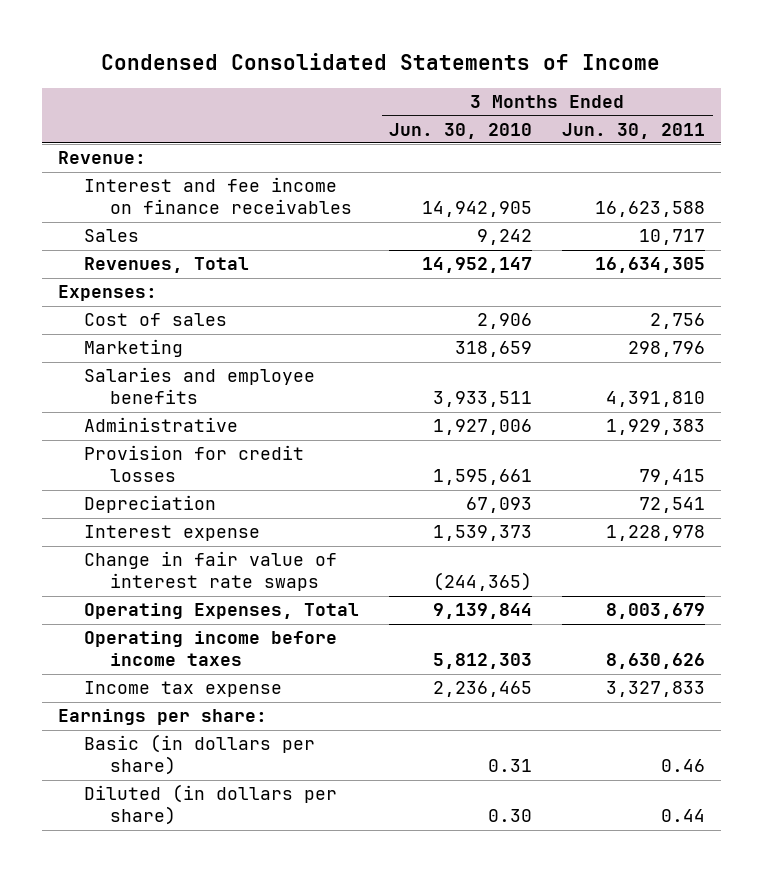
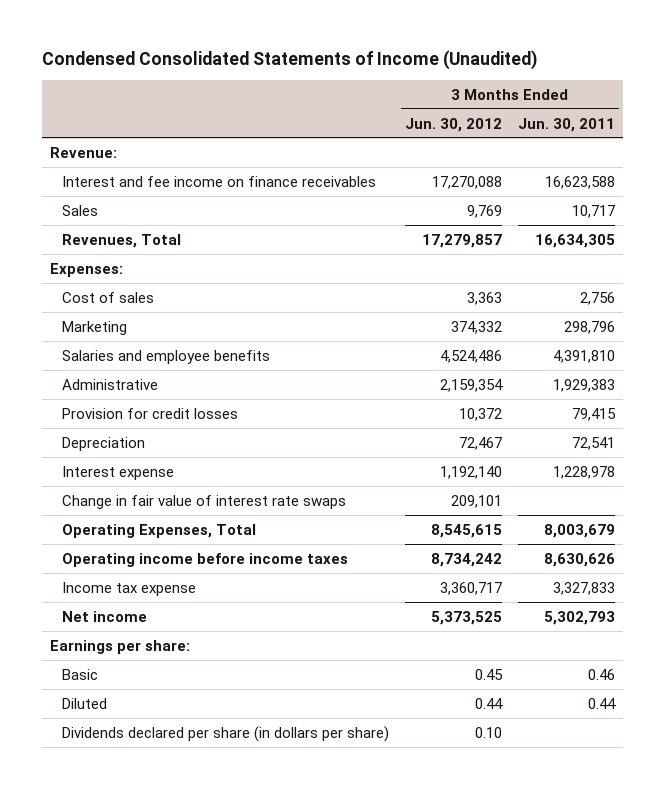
[101,52,661,70] Condensed Consolidated Statements of Income -> [41,50,537,71] Condensed Consolidated Statements of Income (Unaudited)
[389,122,533,139] Jun. 30, 2010 -> none
none -> [404,117,502,132] Jun. 30, 2012
none -> [61,610,147,622] Net income
[83,734,315,776] Basic (in dollars per share) -> [61,668,98,680] Basic
[83,784,337,826] Diluted (in dollars per share) -> [61,697,107,709] Diluted
none -> [61,725,389,742] Dividends declared per share (in dollars per share)

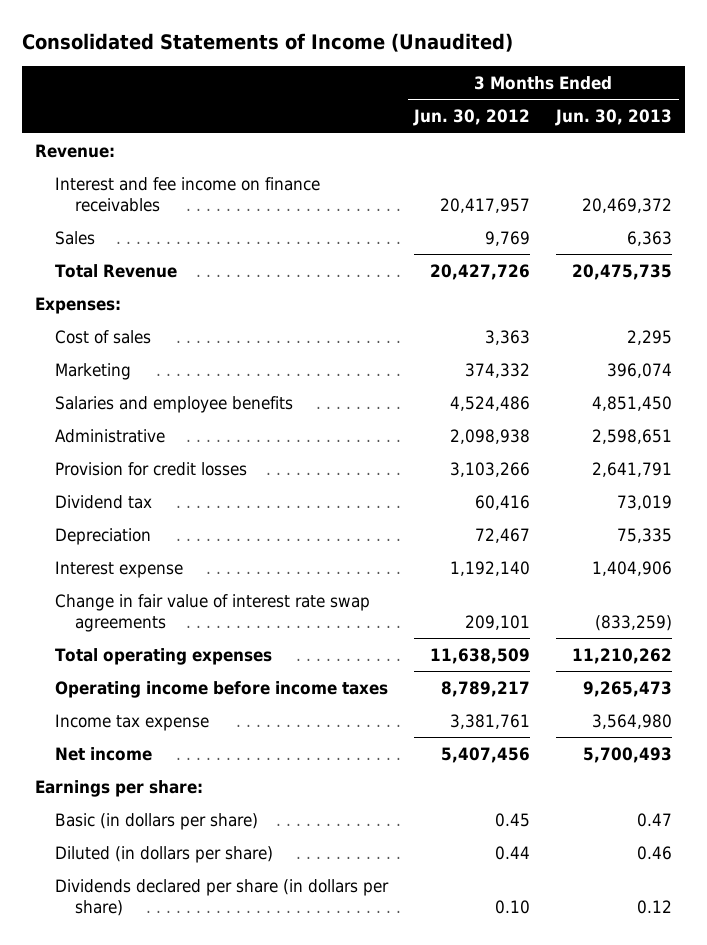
[41,50,537,71] Condensed Consolidated Statements of Income (Unaudited) -> [21,32,513,52] Consolidated Statements of Income (Unaudited)
[517,117,615,132] Jun. 30, 2011 -> none
none -> [555,109,673,127] Jun. 30, 2013
[431,175,502,189] 17,270,088 -> [440,197,531,213] 20,417,957
[61,233,181,248] Revenues, Total -> [54,264,177,279] Total Revenue
[421,233,502,248] 17,279,857 -> [430,264,531,281] 20,427,726
[439,378,503,392] 2,159,354 -> [450,429,531,445] 2,098,938
[458,407,502,421] 10,372 -> [450,462,531,478] 3,103,266
none -> [54,495,152,510] Dividend tax
[61,494,346,509] Change in fair value of interest rate swaps -> [54,594,370,632] Change in fair value of interest rate swap agreements
[61,523,256,538] Operating Expenses, Total -> [54,648,272,666] Total operating expenses
[430,523,502,538] 8,545,615 -> [430,648,531,665] 11,638,509
[430,552,502,567] 8,734,242 -> [441,681,531,698] 8,789,217
[439,581,502,595] 3,360,717 -> [450,714,531,730] 3,381,761
[430,610,502,625] 5,373,525 -> [441,747,531,764] 5,407,456
[61,668,98,680] Basic -> [54,813,258,831] Basic (in dollars per share)
[61,697,107,709] Diluted -> [54,846,273,864] Diluted (in dollars per share)

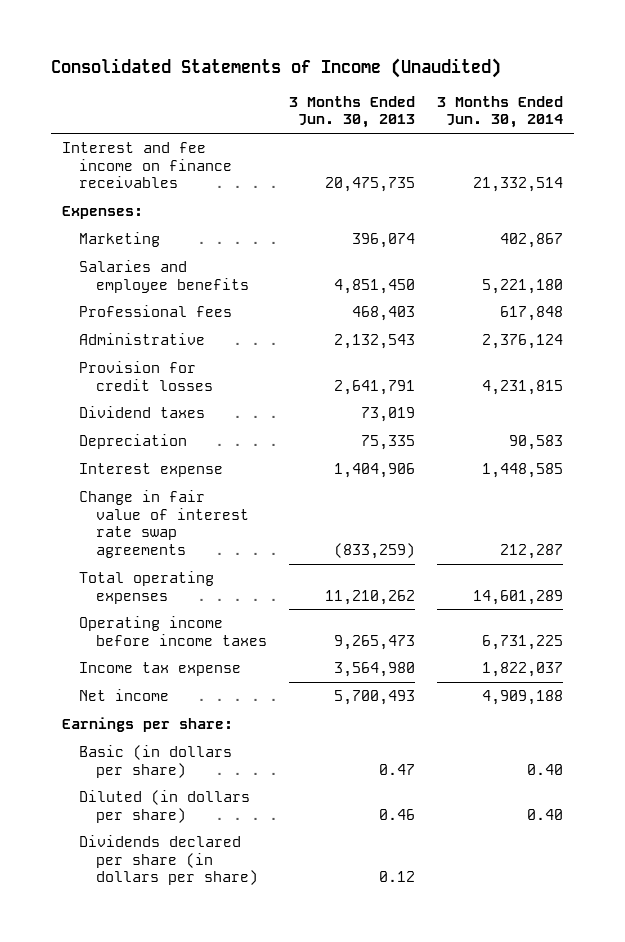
[413,109,531,127] Jun. 30, 2012 -> none
none -> [436,95,563,129] 3 Months Ended Jun. 30, 2014
[35,144,116,159] Revenue: -> none
[54,231,95,246] Sales -> none
[54,264,177,279] Total Revenue -> none
[582,197,673,213] 20,469,372 -> [324,177,415,193] 20,475,735
[54,330,151,345] Cost of sales -> none
none -> [78,304,232,317] Professional fees
[592,429,673,445] 2,598,651 -> [333,333,415,349] 2,132,543
[54,495,152,510] Dividend tax -> [78,405,205,418] Dividend taxes

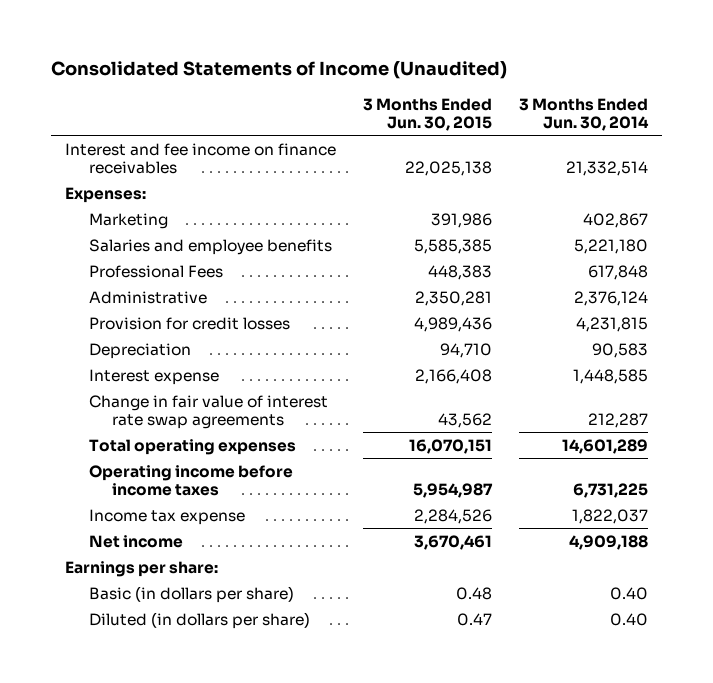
[288,95,415,129] 3 Months Ended Jun. 30, 2013 -> none
none -> [362,97,492,132] 3 Months Ended Jun. 30, 2015
[78,304,232,317] Professional fees -> [88,264,223,278] Professional Fees
[78,405,205,418] Dividend taxes -> none
[78,834,258,886] Dividends declared per share (in dollars per share) -> none

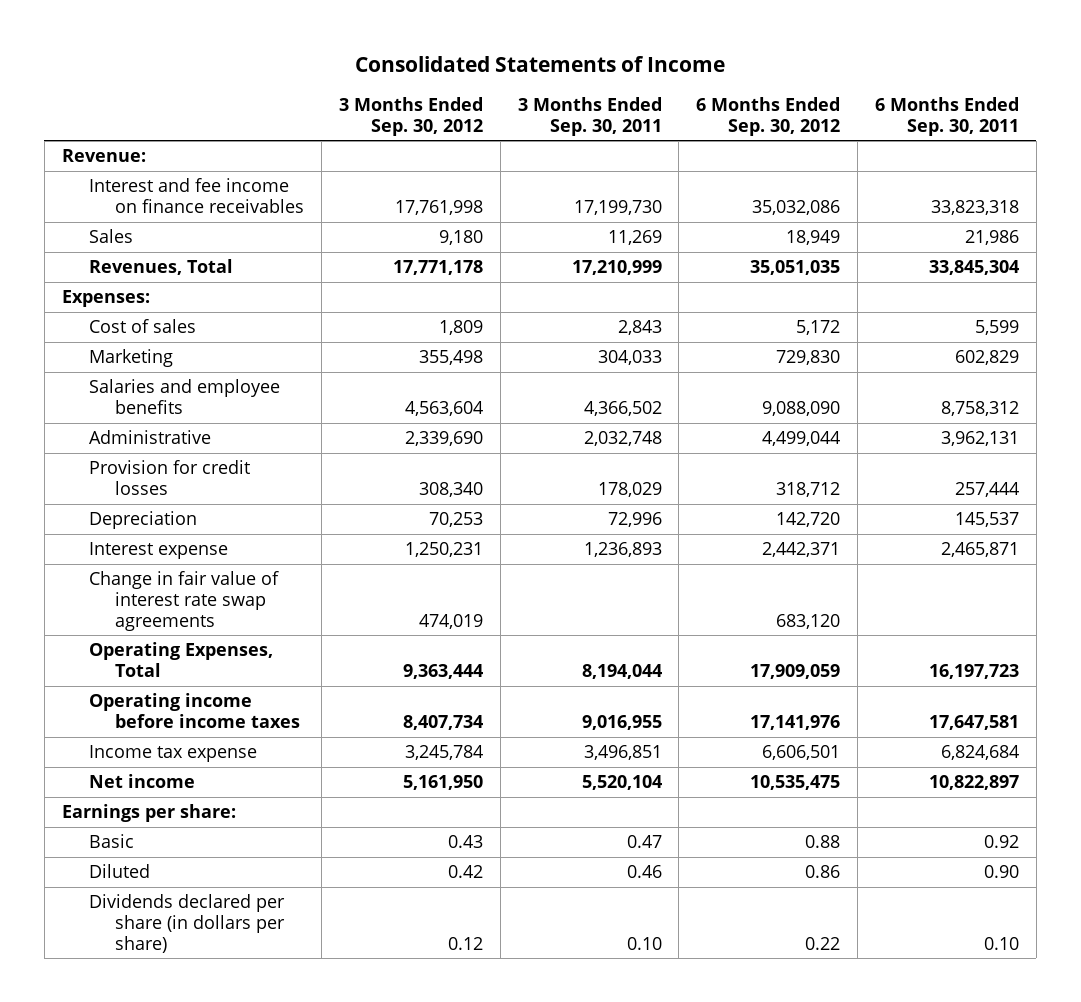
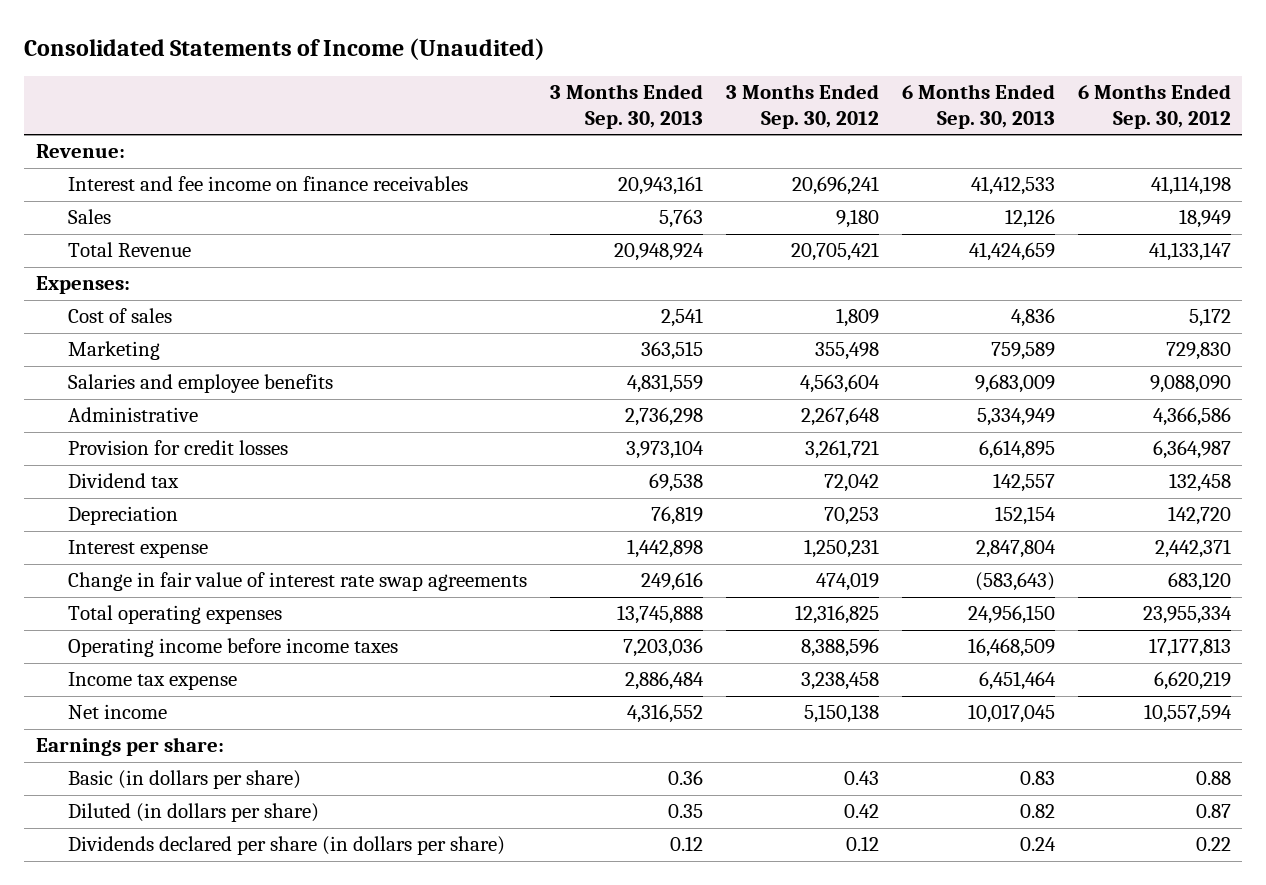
[355,56,726,73] Consolidated Statements of Income -> [24,37,546,60] Consolidated Statements of Income (Unaudited)
[517,97,662,136] 3 Months Ended Sep. 30, 2011 -> none
[874,97,1019,136] 6 Months Ended Sep. 30, 2011 -> none
none -> [549,84,703,130] 3 Months Ended Sep. 30, 2013
none -> [901,84,1055,130] 6 Months Ended Sep. 30, 2013
[394,199,483,215] 17,761,998 -> [791,176,879,196] 20,696,241
[752,199,841,215] 35,032,086 -> [1150,176,1231,196] 41,114,198
[88,259,233,276] Revenues, Total -> [67,242,191,258] Total Revenue
[392,260,483,276] 17,771,178 -> [790,242,879,262] 20,705,421
[750,260,841,276] 35,051,035 -> [1148,242,1231,262] 41,133,147
[404,431,483,447] 2,339,690 -> [800,407,879,427] 2,267,648
[762,431,841,447] 4,499,044 -> [1152,407,1231,427] 4,366,586
[418,481,483,497] 308,340 -> [804,440,879,460] 3,261,721
[776,481,841,497] 318,712 -> [1152,440,1231,460] 6,364,987
none -> [67,473,179,489] Dividend tax
[88,642,273,677] Operating Expenses, Total -> [67,605,282,625] Total operating expenses
[402,663,483,679] 9,363,444 -> [794,605,879,625] 12,316,825
[750,663,841,679] 17,909,059 -> [1142,606,1232,625] 23,955,334
[402,714,483,730] 8,407,734 -> [800,638,879,658] 8,388,596
[750,714,841,730] 17,141,976 -> [1148,638,1231,658] 17,177,813
[404,745,483,761] 3,245,784 -> [800,672,879,691] 3,238,458
[762,745,841,761] 6,606,501 -> [1153,671,1231,691] 6,620,219
[402,775,483,791] 5,161,950 -> [803,704,879,724] 5,150,138
[750,775,841,791] 10,535,475 -> [1143,704,1232,724] 10,557,594
[88,834,134,849] Basic -> [67,770,301,790] Basic (in dollars per share)
[88,864,150,879] Diluted -> [67,803,319,823] Diluted (in dollars per share)
[805,865,841,879] 0.86 -> [1195,804,1231,819] 0.87

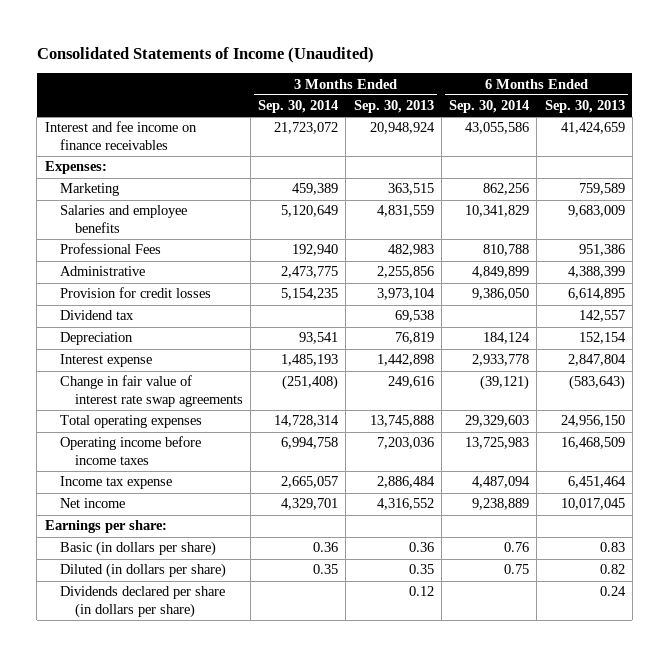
[725,84,879,130] 3 Months Ended Sep. 30, 2012 -> none
[1077,84,1231,130] 6 Months Ended Sep. 30, 2012 -> none
none -> [258,100,339,114] Sep. 30, 2014
none -> [449,100,530,114] Sep. 30, 2014
[35,144,125,159] Revenue: -> none
[67,209,111,225] Sales -> none
[67,242,191,258] Total Revenue -> none
[617,176,703,196] 20,943,161 -> [369,122,435,135] 20,948,924
[970,176,1055,196] 41,412,533 -> [560,122,625,135] 41,424,659
[67,308,172,324] Cost of sales -> none
none -> [59,243,161,255] Professional Fees
[624,407,703,427] 2,736,298 -> [376,266,434,279] 2,255,856
[976,408,1055,427] 5,334,949 -> [567,266,625,279] 4,388,399

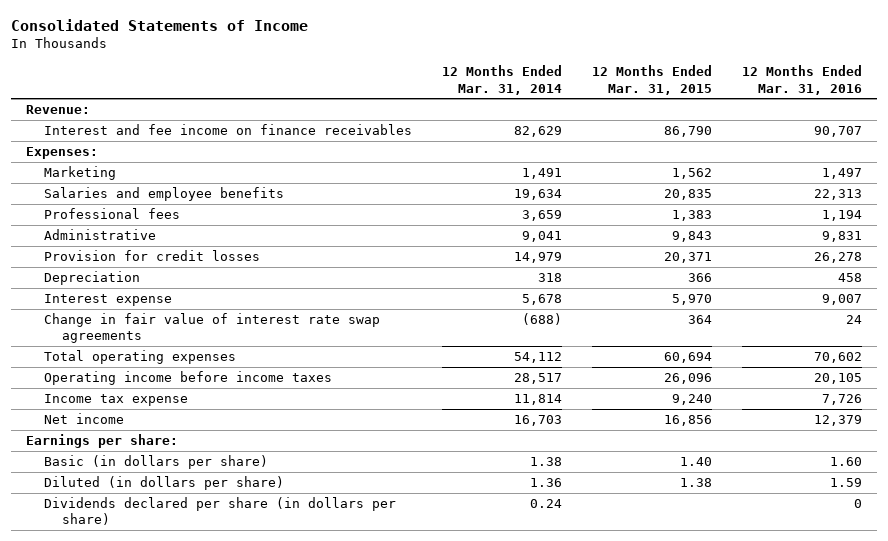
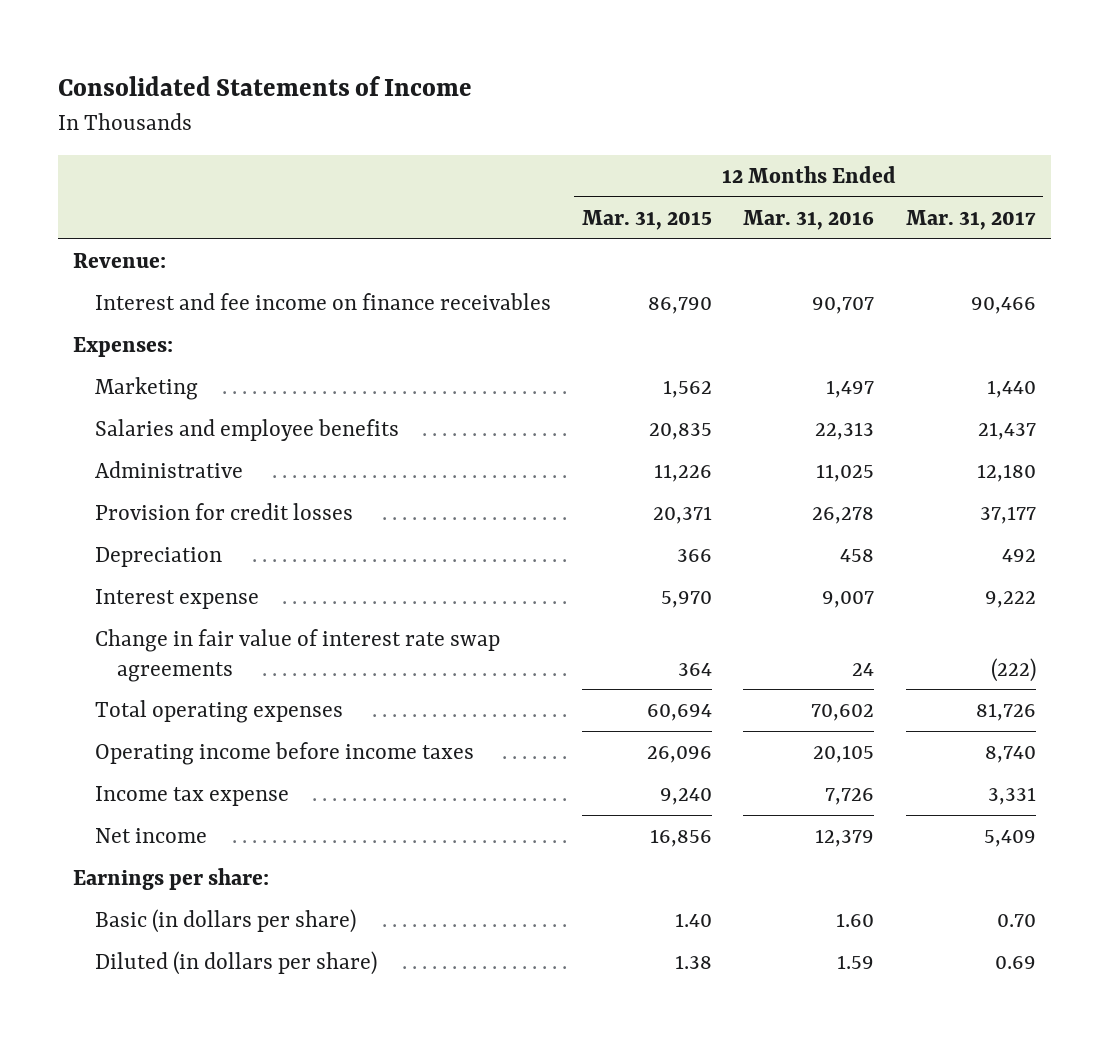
[441,65,562,95] 12 Months Ended Mar. 31, 2014 -> none
none -> [905,209,1036,230] Mar. 31, 2017
[43,208,180,220] Professional fees -> none
[671,231,712,243] 9,843 -> [654,464,713,483] 11,226
[822,231,863,243] 9,831 -> [816,464,875,483] 11,025
[43,497,396,526] Dividends declared per share (in dollars per share) -> none

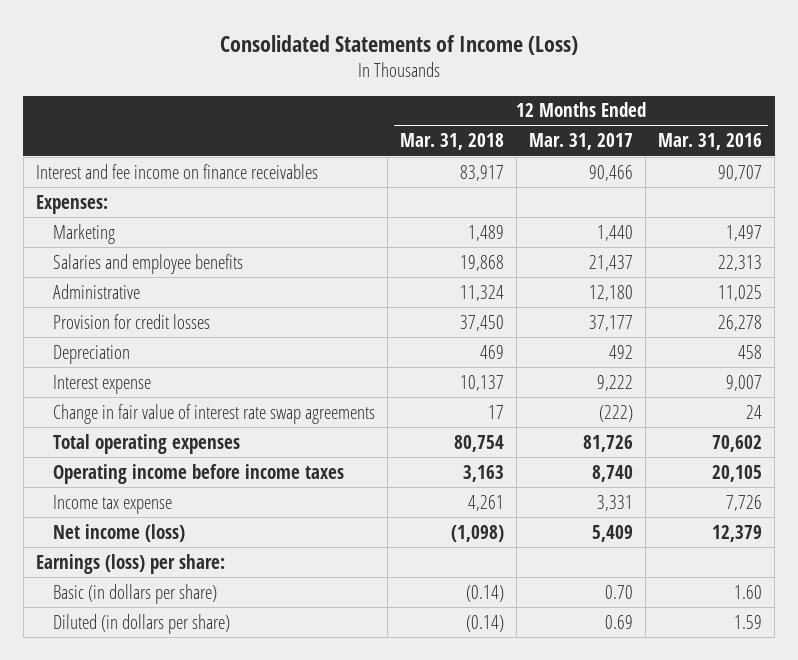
[57,76,472,97] Consolidated Statements of Income -> [219,34,578,55] Consolidated Statements of Income (Loss)
[582,209,713,230] Mar. 31, 2015 -> none
none -> [400,133,505,151] Mar. 31, 2018
[73,253,167,269] Revenue: -> none
[95,828,208,844] Net income -> [53,523,186,542] Net income (loss)
[73,868,270,891] Earnings per share: -> [35,553,225,574] Earnings (loss) per share:

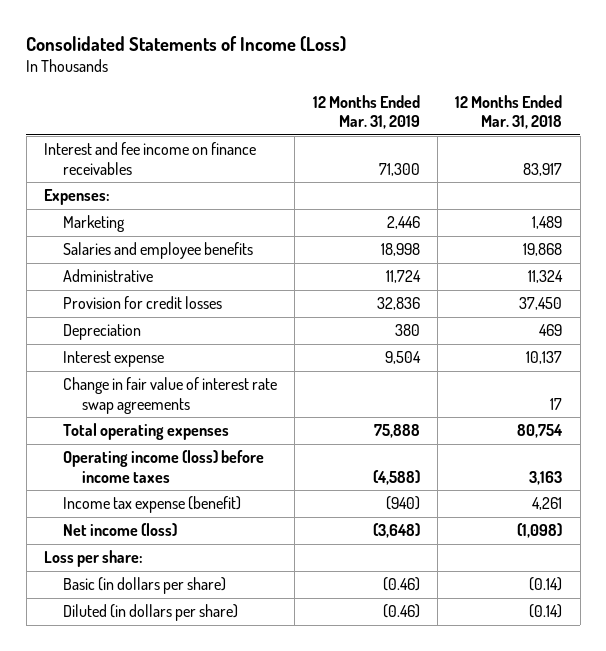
[529,133,634,151] Mar. 31, 2017 -> none
[658,133,763,151] Mar. 31, 2016 -> none
none -> [312,94,420,129] 12 Months Ended Mar. 31, 2019
[53,463,345,484] Operating income before income taxes -> [63,450,265,483] Operating income (loss) before income taxes
[53,494,173,514] Income tax expense -> [63,496,242,514] Income tax expense (benefit)
[35,553,225,574] Earnings (loss) per share: -> [44,550,144,568] Loss per share:

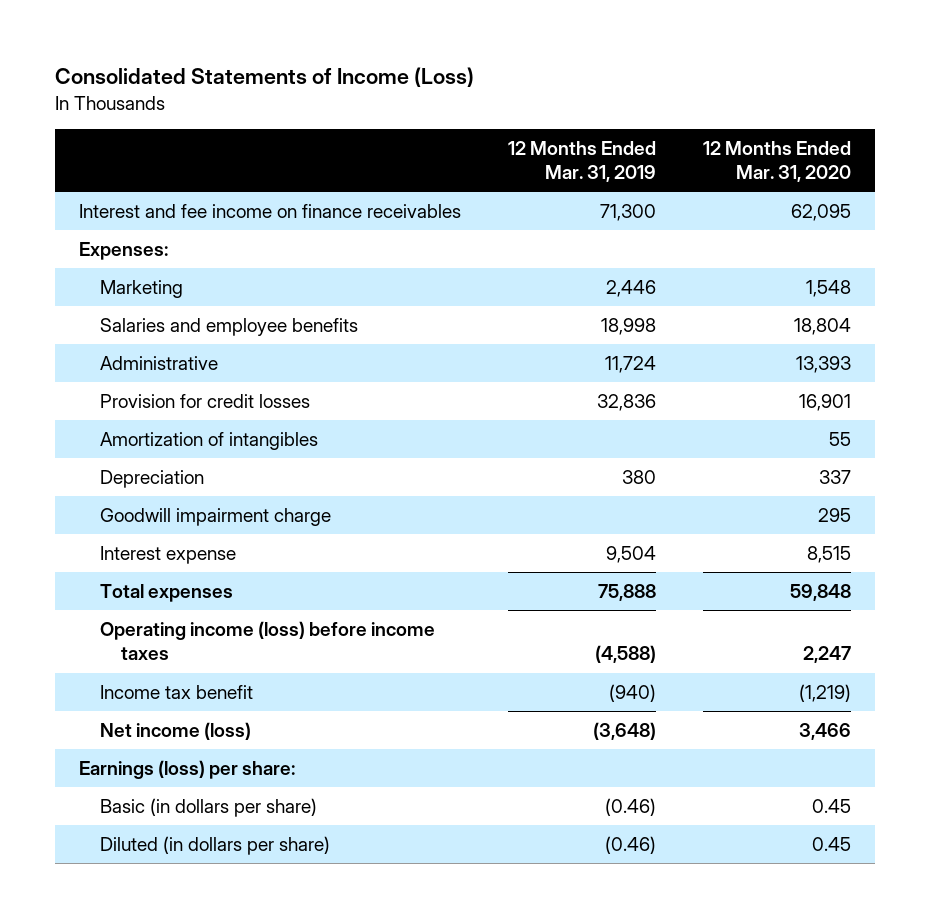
[455,94,563,129] 12 Months Ended Mar. 31, 2018 -> none
none -> [703,140,852,183] 12 Months Ended Mar. 31, 2020
none -> [99,432,318,451] Amortization of intangibles
none -> [99,508,331,527] Goodwill impairment charge
[63,377,278,414] Change in fair value of interest rate swap agreements -> none
[63,423,230,441] Total operating expenses -> [99,584,233,603] Total expenses
[63,496,242,514] Income tax expense (benefit) -> [99,685,253,700] Income tax benefit
[44,550,144,568] Loss per share: -> [78,760,295,780] Earnings (loss) per share:

